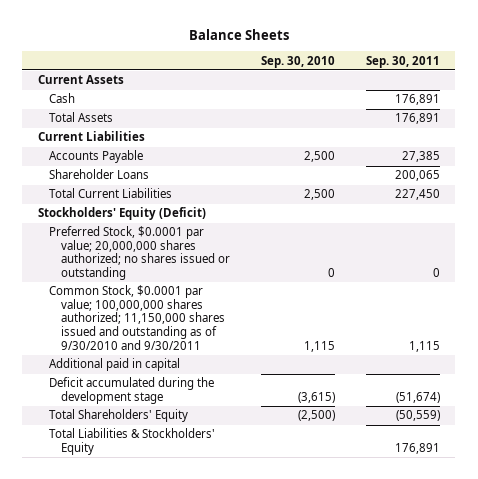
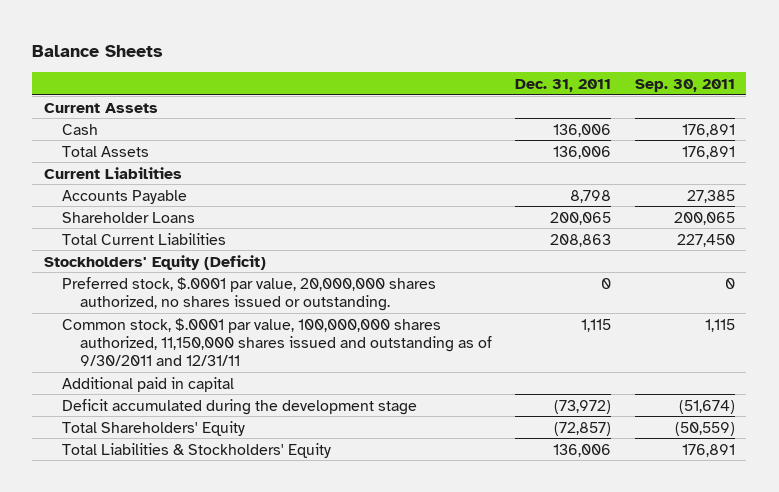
[260,55,335,68] Sep. 30, 2010 -> none
none -> [515,78,612,92] Dec. 31, 2011
[49,226,231,281] Preferred Stock, $0.0001 par value; 20,000,000 shares authorized; no shares issued or outstanding -> [61,276,436,311] Preferred stock, $.0001 par value, 20,000,000 shares authorized, no shares issued or outstanding.
[49,285,226,350] Common Stock, $0.0001 par value; 100,000,000 shares authorized; 11,150,000 shares issued and outstanding as of 9/30/2010 and 9/30/2011 -> [61,317,493,366] Common stock, $.0001 par value, 100,000,000 shares authorized, 11,150,000 shares issued and outstanding as of 9/30/2011 and 12/31/11

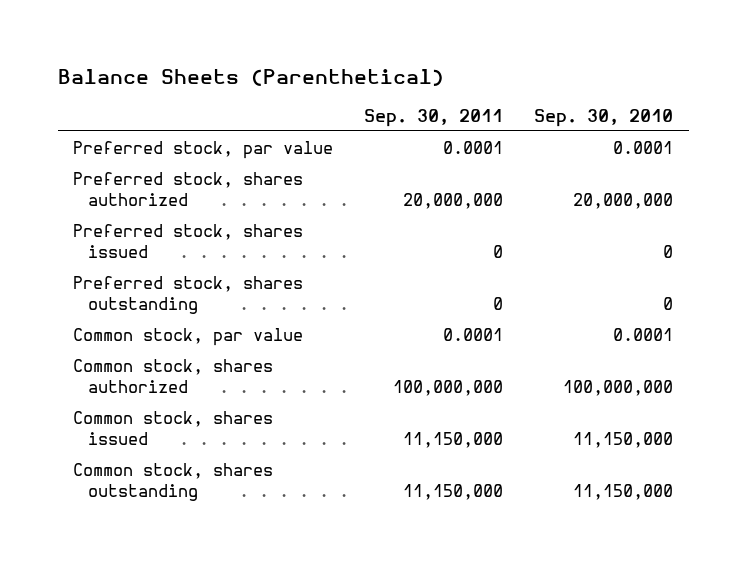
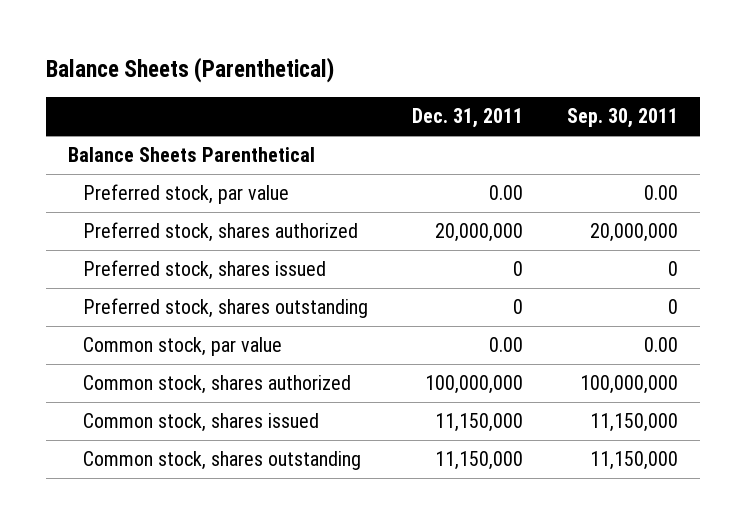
[534,108,674,127] Sep. 30, 2010 -> none
none -> [412,108,524,129] Dec. 31, 2011
none -> [68,147,316,163] Balance Sheets Parenthetical
[443,140,504,154] 0.0001 -> [644,185,679,201] 0.00
[443,327,504,341] 0.0001 -> [644,337,679,353] 0.00

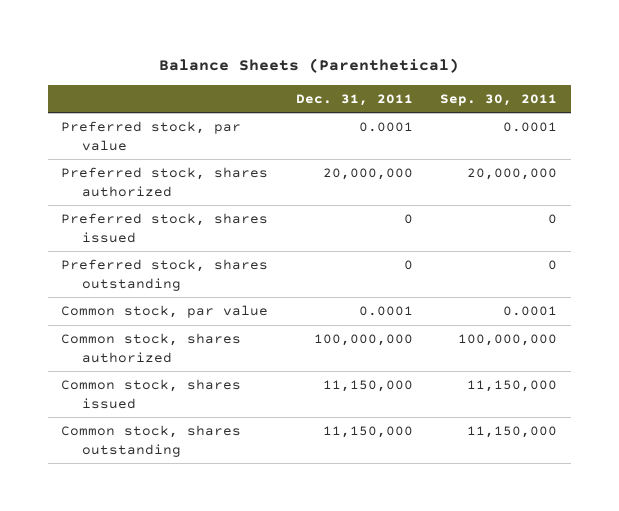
[68,147,316,163] Balance Sheets Parenthetical -> none
[489,185,524,201] 0.00 -> [358,122,413,133] 0.0001
[644,185,679,201] 0.00 -> [503,122,558,133] 0.0001
[489,337,524,353] 0.00 -> [358,306,413,317] 0.0001
[644,337,679,353] 0.00 -> [503,306,558,317] 0.0001

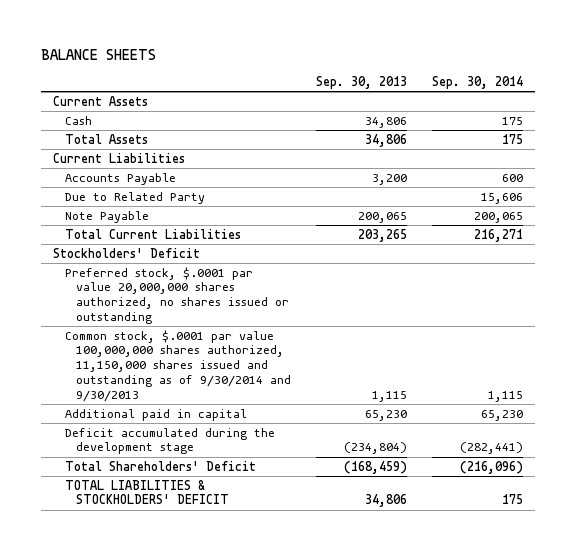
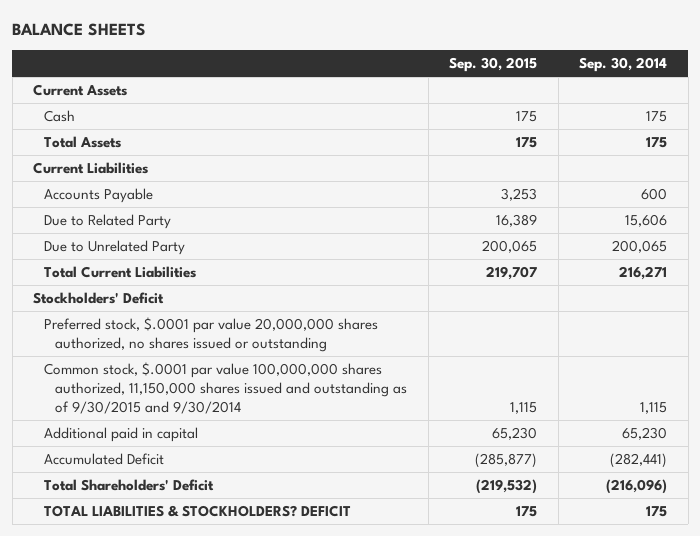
[316,76,408,90] Sep. 30, 2013 -> none
none -> [449,57,538,73] Sep. 30, 2015
[64,210,149,223] Note Payable -> [44,239,186,255] Due to Unrelated Party
[64,329,292,402] Common stock, $.0001 par value 100,000,000 shares authorized, 11,150,000 shares issued and outstanding as of 9/30/2014 and 9/30/2013 -> [44,361,408,415] Common stock, $.0001 par value 100,000,000 shares authorized, 11,150,000 shares issued and outstanding as of 9/30/2015 and 9/30/2014
[64,427,275,455] Deficit accumulated during the development stage -> [44,452,165,465] Accumulated Deficit
[64,479,230,505] TOTAL LIABILITIES & STOCKHOLDERS' DEFICIT -> [44,504,352,517] TOTAL LIABILITIES & STOCKHOLDERS? DEFICIT

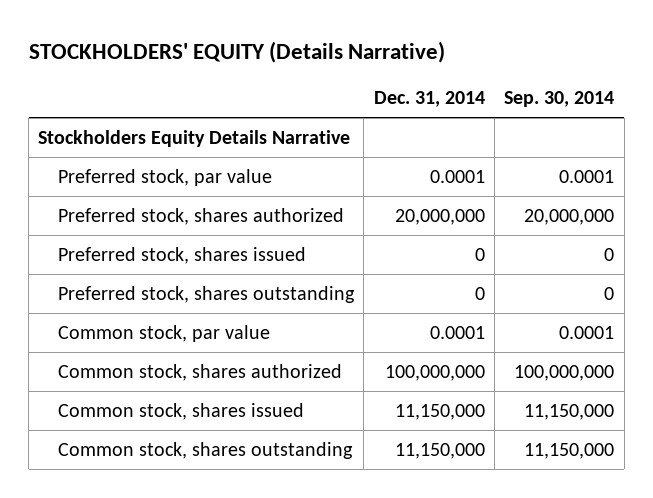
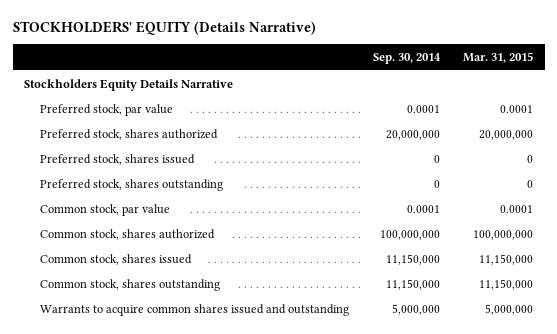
[373,91,485,108] Dec. 31, 2014 -> none
none -> [463,52,534,64] Mar. 31, 2015
none -> [40,303,350,316] Warrants to acquire common shares issued and outstanding

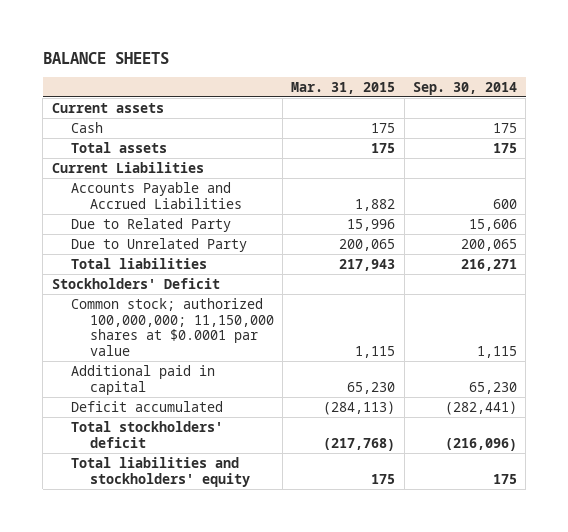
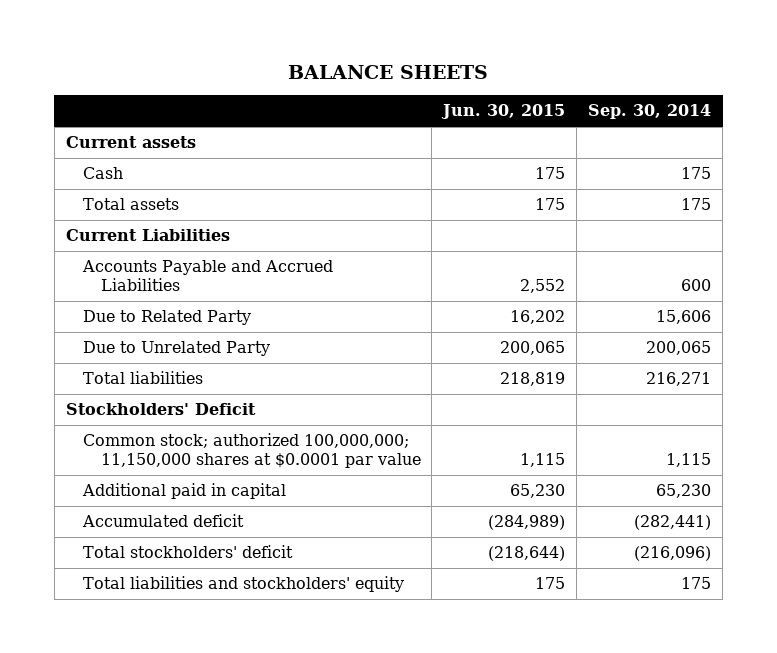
[291,81,396,94] Mar. 31, 2015 -> none
none -> [441,104,566,120] Jun. 30, 2015
[70,400,223,412] Deficit accumulated -> [82,514,245,528] Accumulated deficit

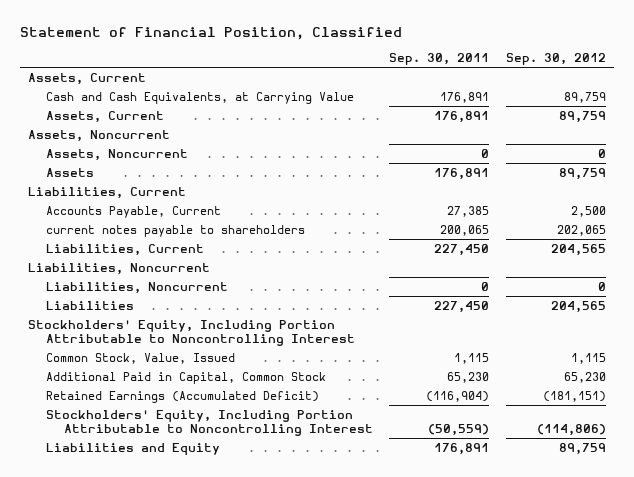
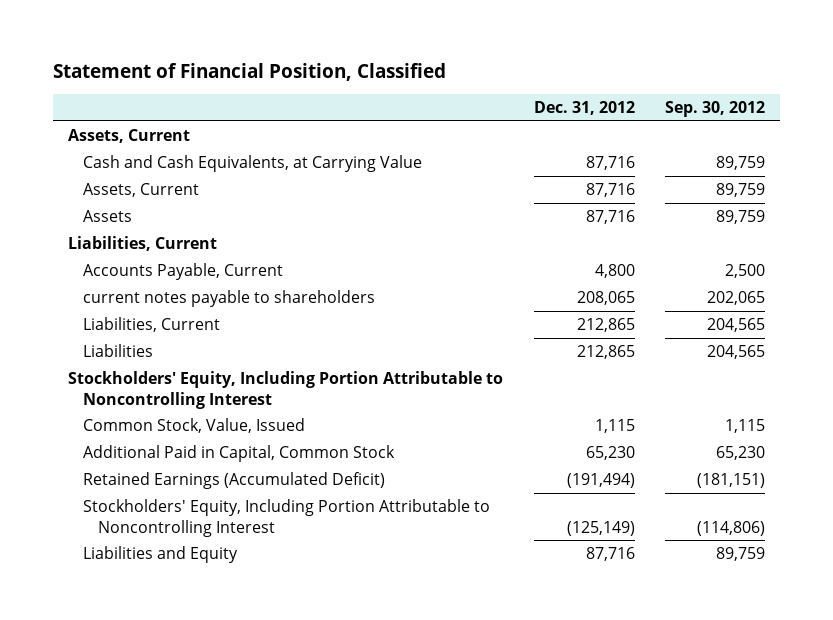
[389,53,490,66] Sep. 30, 2011 -> none
none -> [533,101,635,116] Dec. 31, 2012
[28,129,171,142] Assets, Noncurrent -> none
[45,148,188,161] Assets, Noncurrent -> none
[28,262,211,275] Liabilities, Noncurrent -> none
[45,281,228,294] Liabilities, Noncurrent -> none

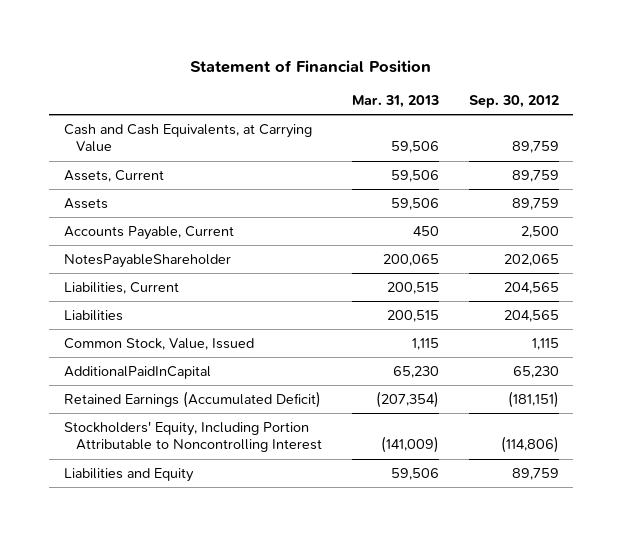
[53,63,447,82] Statement of Financial Position, Classified -> [190,59,432,73] Statement of Financial Position
[533,101,635,116] Dec. 31, 2012 -> none
none -> [351,95,439,109] Mar. 31, 2013
[68,128,191,143] Assets, Current -> none
[68,235,218,251] Liabilities, Current -> none
[83,289,376,307] current notes payable to shareholders -> [63,254,231,269] NotesPayableShareholder
[68,370,504,409] Stockholders' Equity, Including Portion Attributable to Noncontrolling Interest -> none
[83,444,396,462] Additional Paid in Capital, Common Stock -> [63,366,211,380] AdditionalPaidInCapital

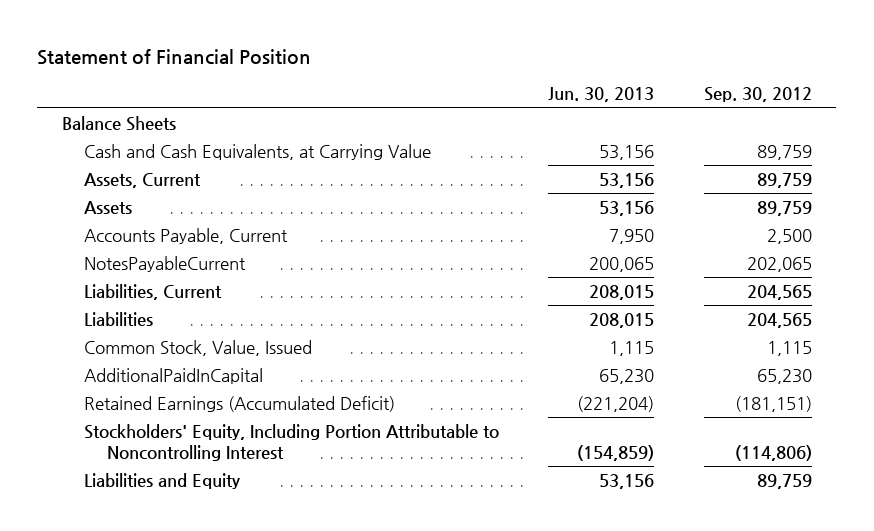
[351,95,439,109] Mar. 31, 2013 -> none
none -> [548,87,655,103] Jun. 30, 2013
none -> [61,115,176,131] Balance Sheets
[63,254,231,269] NotesPayableShareholder -> [84,255,247,272] NotesPayableCurrent

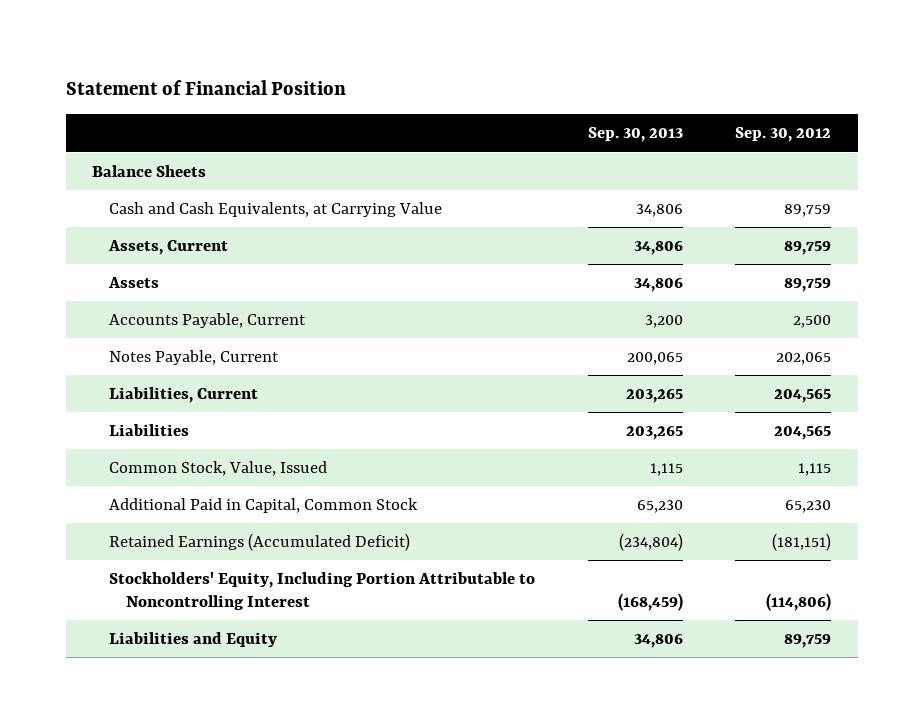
[548,87,655,103] Jun. 30, 2013 -> none
none -> [587,127,683,143] Sep. 30, 2013
[84,255,247,272] NotesPayableCurrent -> [109,349,280,365] Notes Payable, Current
[84,367,264,384] AdditionalPaidInCapital -> [109,497,419,513] Additional Paid in Capital, Common Stock

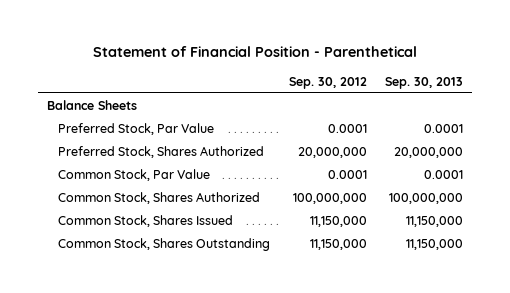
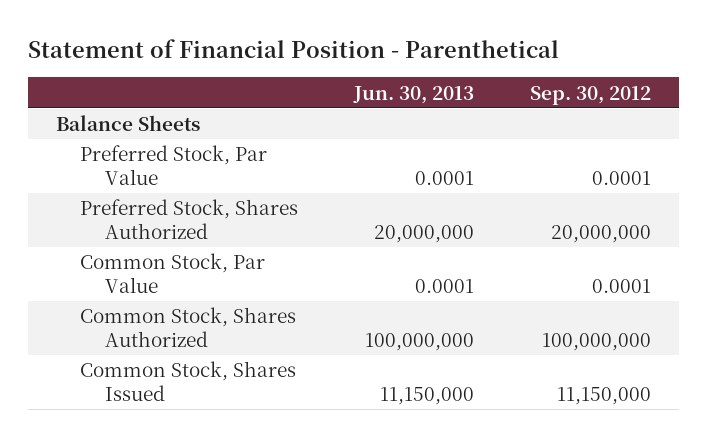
[385,76,464,89] Sep. 30, 2013 -> none
none -> [353,85,475,104] Jun. 30, 2013
[58,237,271,251] Common Stock, Shares Outstanding -> none

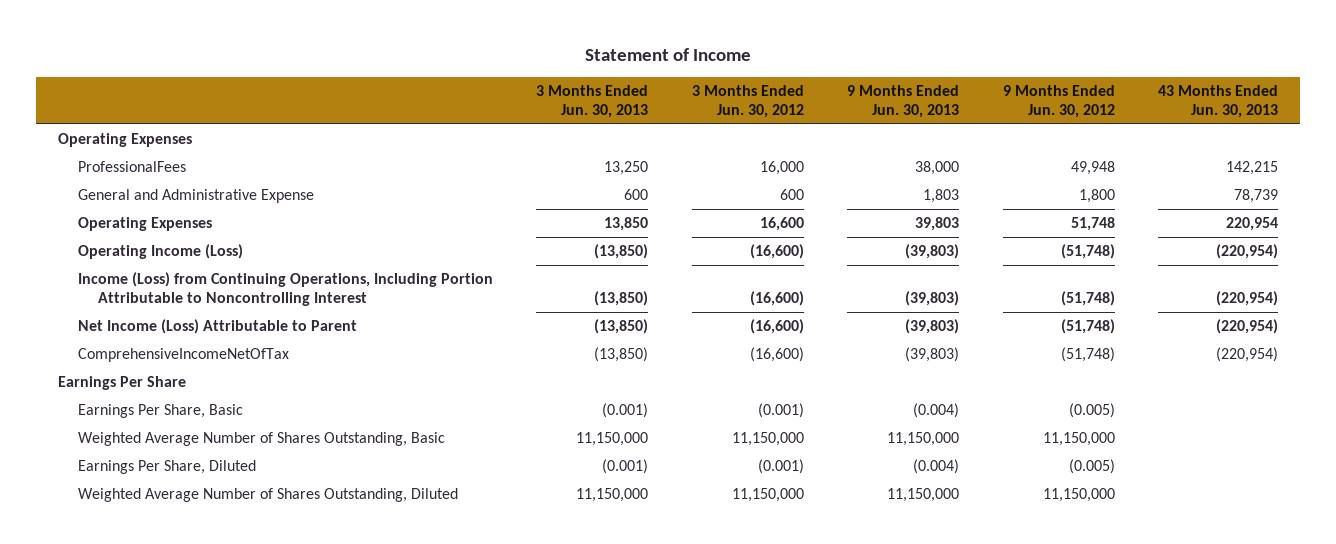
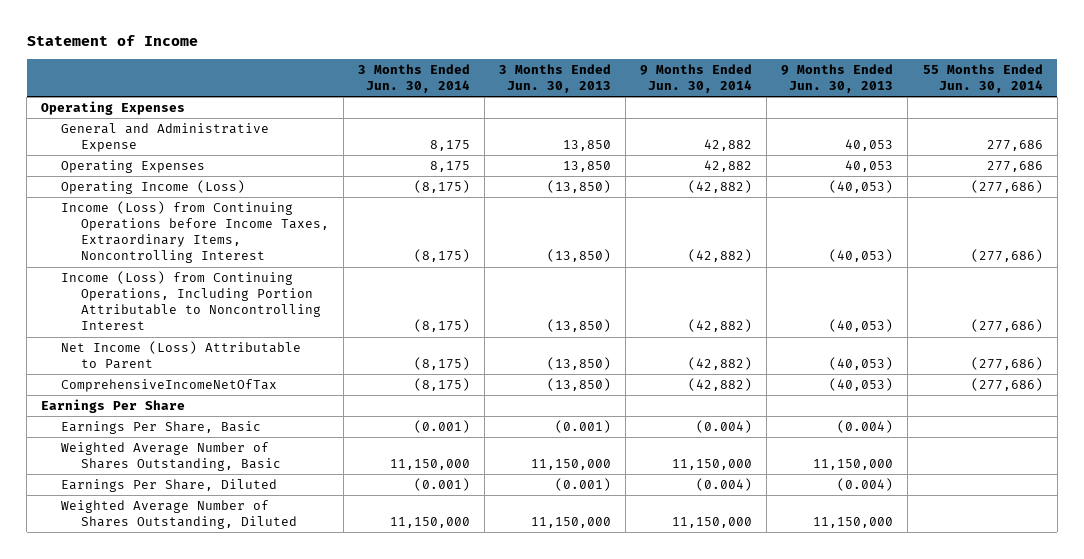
[691,85,804,118] 3 Months Ended Jun. 30, 2012 -> none
[1002,85,1115,118] 9 Months Ended Jun. 30, 2012 -> none
[1158,85,1279,118] 43 Months Ended Jun. 30, 2013 -> none
none -> [357,63,470,93] 3 Months Ended Jun. 30, 2014
none -> [640,63,753,93] 9 Months Ended Jun. 30, 2014
none -> [922,63,1043,93] 55 Months Ended Jun. 30, 2014
[77,161,186,173] ProfessionalFees -> none
[624,189,649,201] 600 -> [562,140,611,152] 13,850
[923,189,960,204] 1,803 -> [845,139,894,152] 40,053
[915,217,960,232] 39,803 -> [845,160,894,173] 40,053
[905,244,960,260] (39,803) -> [829,180,894,194] (40,053)
none -> [60,201,329,264] Income (Loss) from Continuing Operations before Income Taxes, Extraordinary Items, Noncontrolling Interest
[905,290,960,306] (39,803) -> [829,319,894,333] (40,053)
[905,319,960,335] (39,803) -> [829,357,894,371] (40,053)
[905,347,960,363] (39,803) -> [829,378,894,392] (40,053)

